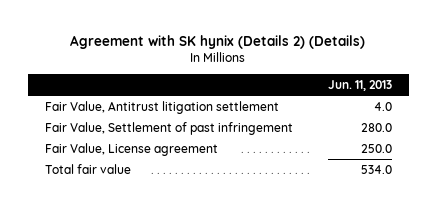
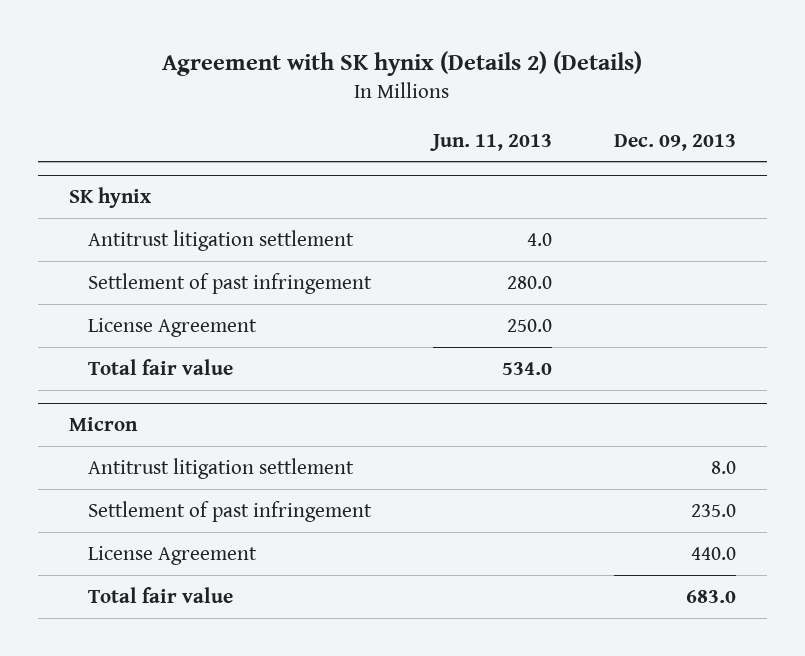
none -> [613,133,736,151] Dec. 09, 2013
none -> [68,186,151,208] SK hynix
[45,100,280,114] Fair Value, Antitrust litigation settlement -> [88,229,355,251] Antitrust litigation settlement
[45,121,294,135] Fair Value, Settlement of past infringement -> [88,272,373,294] Settlement of past infringement
[45,142,219,156] Fair Value, License agreement -> [88,317,258,337] License Agreement
none -> [68,416,138,431] Micron
none -> [88,457,355,479] Antitrust litigation settlement
none -> [88,500,373,522] Settlement of past infringement
none -> [88,545,258,565] License Agreement
none -> [88,586,234,603] Total fair value

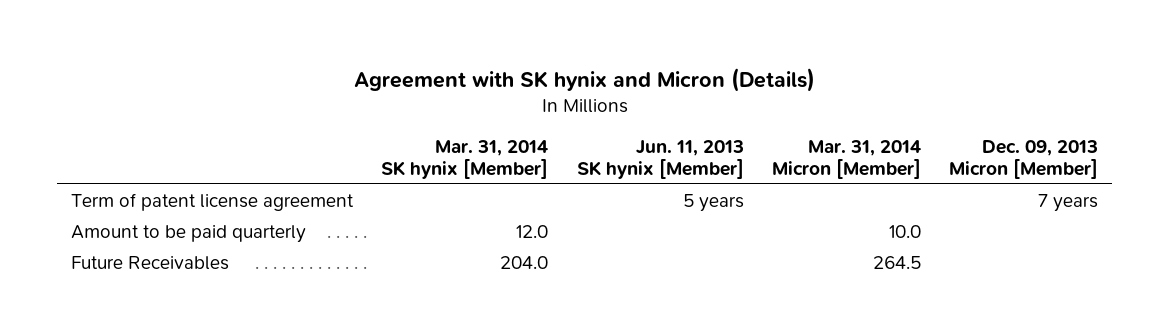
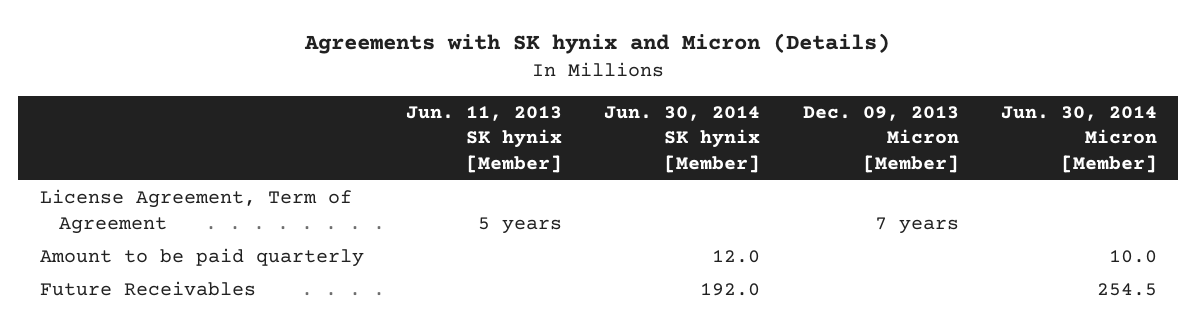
[353,67,815,92] Agreement with SK hynix and Micron (Details) -> [304,33,891,55] Agreements with SK hynix and Micron (Details)
[381,139,549,179] Mar. 31, 2014 SK hynix [Member] -> none
[771,139,921,179] Mar. 31, 2014 Micron [Member] -> none
none -> [604,105,761,173] Jun. 30, 2014 SK hynix [Member]
none -> [1001,105,1158,173] Jun. 30, 2014 Micron [Member]
[71,192,355,211] Term of patent license agreement -> [39,189,352,234] License Agreement, Term of Agreement

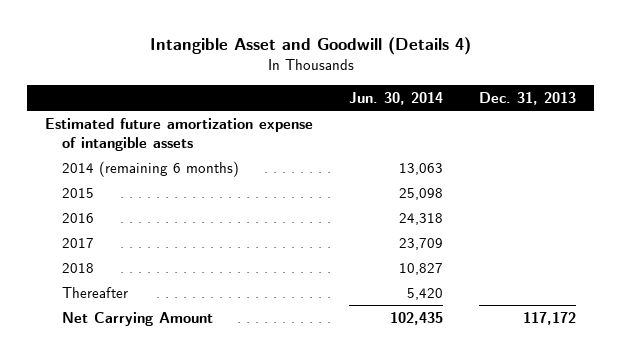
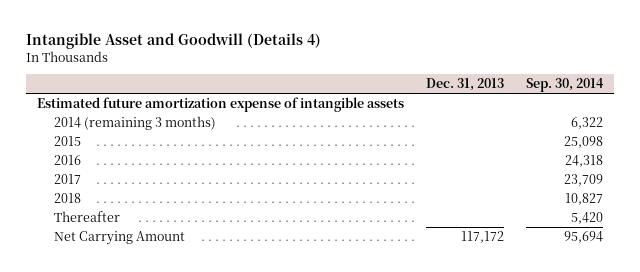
[349,91,444,105] Jun. 30, 2014 -> none
none -> [525,78,604,93] Sep. 30, 2014
[61,160,239,177] 2014 (remaining 6 months) -> [54,115,217,130] 2014 (remaining 3 months)

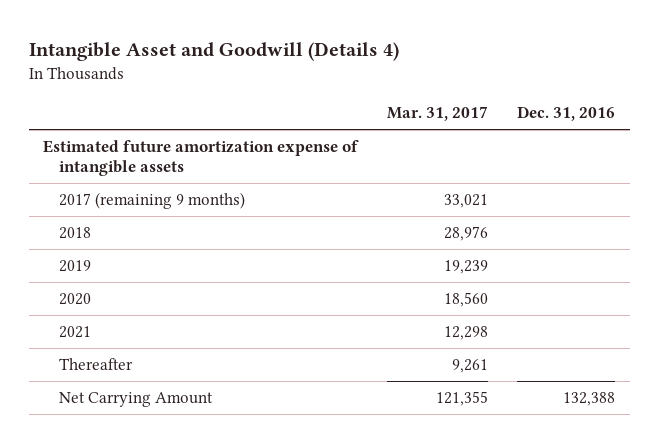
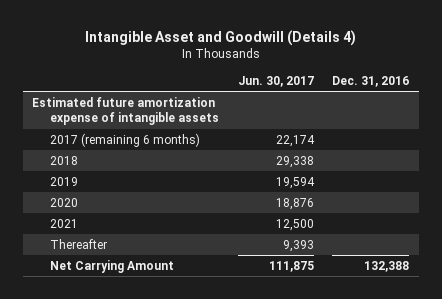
[387,106,489,122] Mar. 31, 2017 -> none
none -> [237,75,314,87] Jun. 30, 2017
[58,192,245,210] 2017 (remaining 9 months) -> [50,132,201,147] 2017 (remaining 6 months)

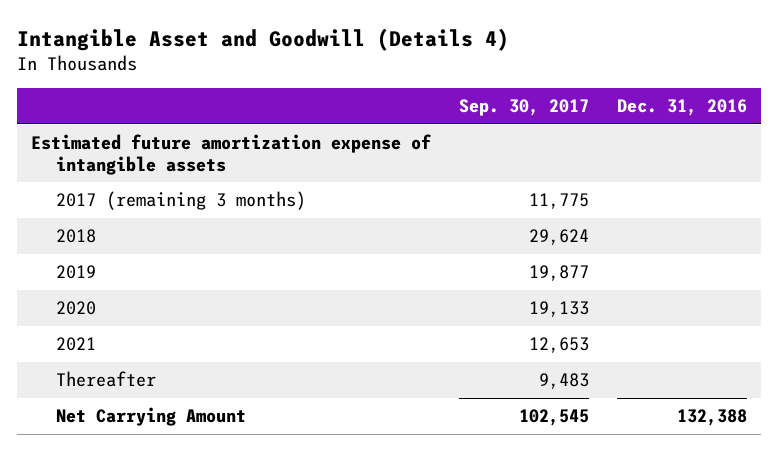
[237,75,314,87] Jun. 30, 2017 -> none
none -> [459,99,590,117] Sep. 30, 2017
[50,132,201,147] 2017 (remaining 6 months) -> [56,191,307,211] 2017 (remaining 3 months)

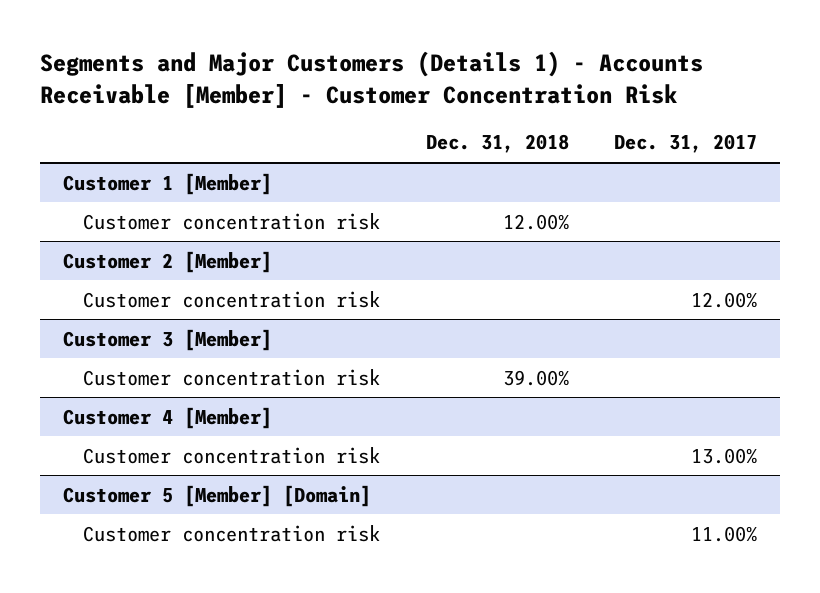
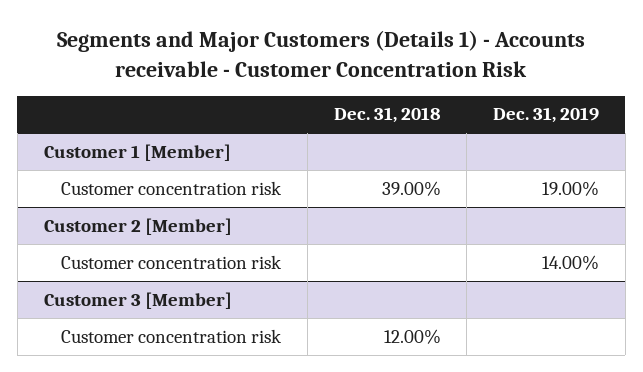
[39,51,703,108] Segments and Major Customers (Details 1) - Accounts Receivable [Member] - Customer Concentration Risk -> [57,30,586,77] Segments and Major Customers (Details 1) - Accounts receivable - Customer Concentration Risk
[614,134,758,154] Dec. 31, 2017 -> none
none -> [493,107,600,124] Dec. 31, 2019
[502,213,569,230] 12.00% -> [381,180,441,196] 39.00%
[62,406,272,429] Customer 4 [Member] -> none
[82,446,380,464] Customer concentration risk -> none
[62,484,371,507] Customer 5 [Member] [Domain] -> none
[82,524,380,542] Customer concentration risk -> none
[502,369,569,386] 39.00% -> [383,328,441,344] 12.00%

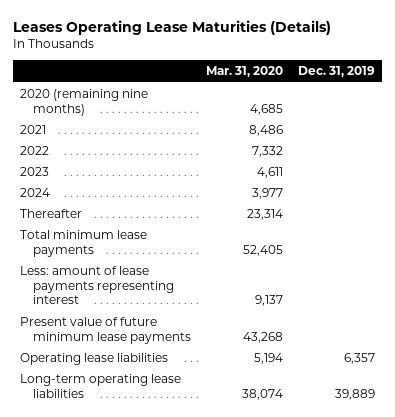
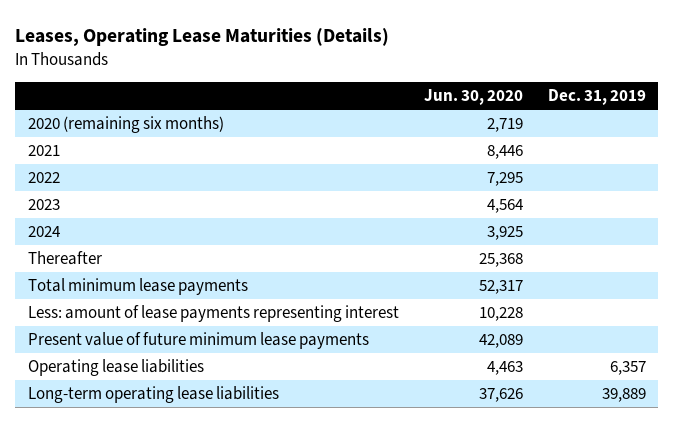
[12,19,331,35] Leases Operating Lease Maturities (Details) -> [15,27,390,46] Leases, Operating Lease Maturities (Details)
[206,66,284,78] Mar. 31, 2020 -> none
none -> [423,89,523,106] Jun. 30, 2020
[20,88,149,116] 2020 (remaining nine months) -> [27,116,224,134] 2020 (remaining six months)

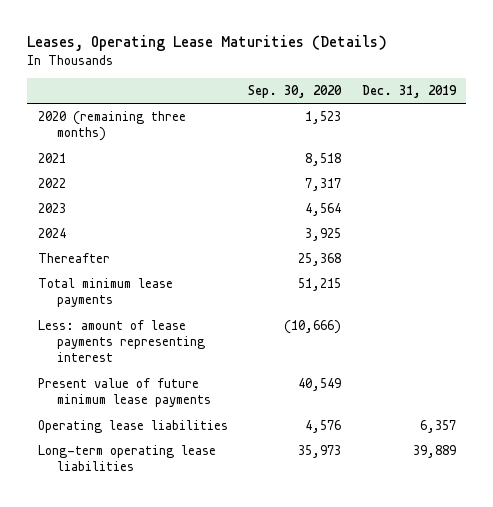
[423,89,523,106] Jun. 30, 2020 -> none
none -> [248,84,343,98] Sep. 30, 2020
[27,116,224,134] 2020 (remaining six months) -> [37,111,186,142] 2020 (remaining three months)

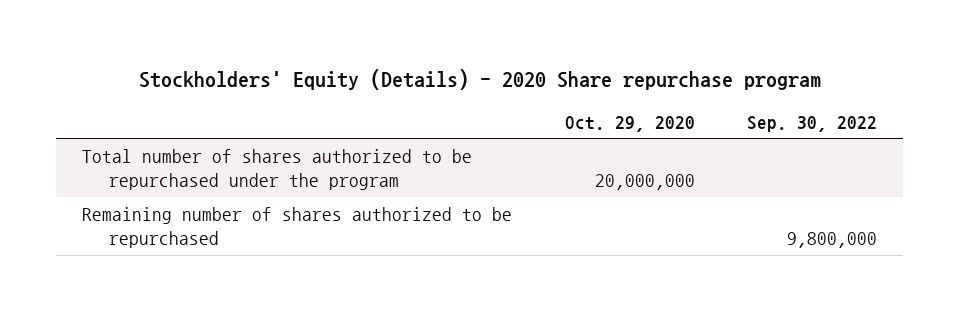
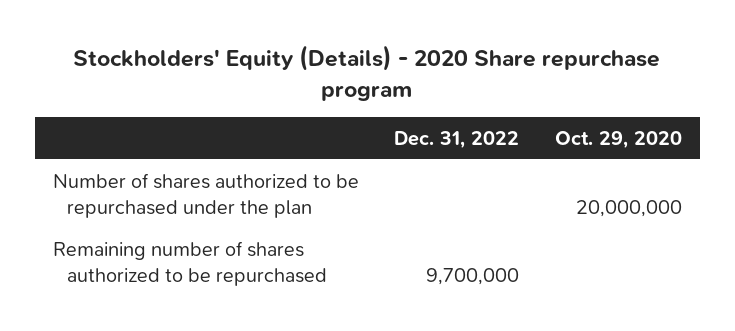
[747,115,878,132] Sep. 30, 2022 -> none
none -> [394,130,520,149] Dec. 31, 2022
[82,148,473,191] Total number of shares authorized to be repurchased under the program -> [52,172,359,218] Number of shares authorized to be repurchased under the plan

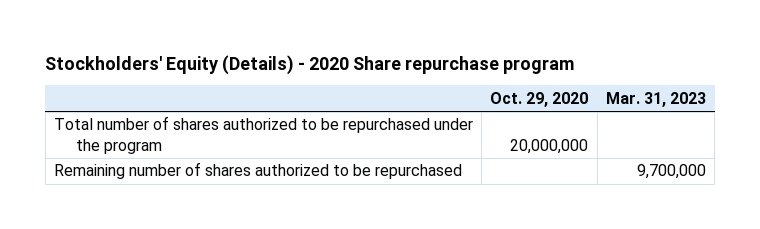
[394,130,520,149] Dec. 31, 2022 -> none
none -> [605,91,706,107] Mar. 31, 2023
[52,172,359,218] Number of shares authorized to be repurchased under the plan -> [53,116,473,154] Total number of shares authorized to be repurchased under the program

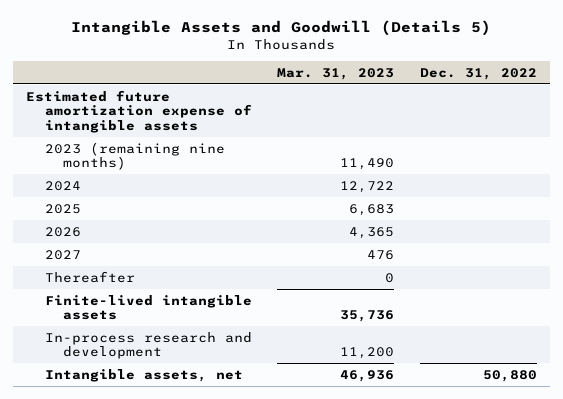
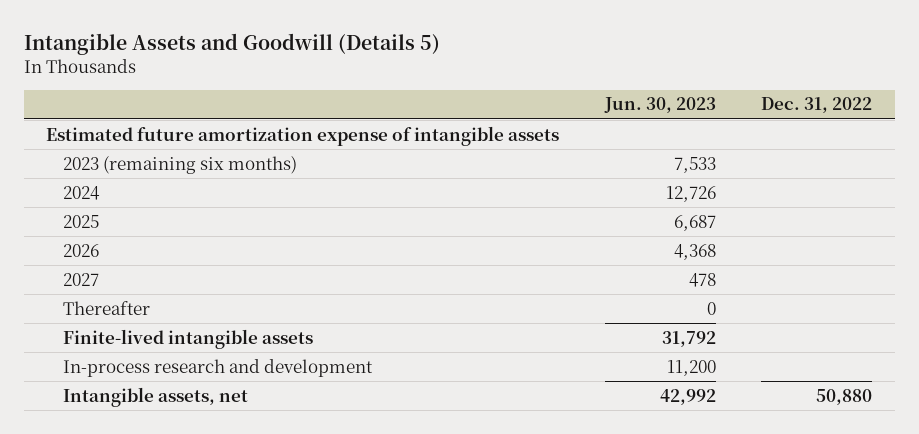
[277,67,395,80] Mar. 31, 2023 -> none
none -> [603,97,716,114] Jun. 30, 2023
[44,141,225,171] 2023 (remaining nine months) -> [63,155,298,174] 2023 (remaining six months)

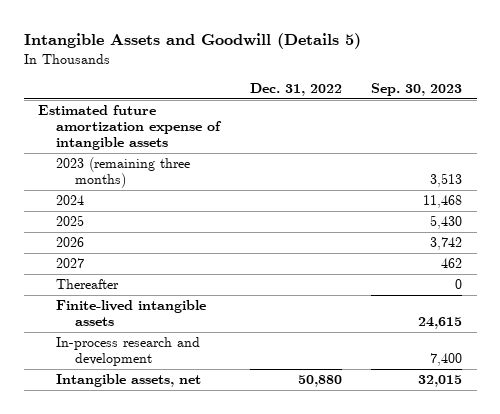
[603,97,716,114] Jun. 30, 2023 -> none
none -> [371,83,463,97] Sep. 30, 2023
[63,155,298,174] 2023 (remaining six months) -> [56,157,191,189] 2023 (remaining three months)

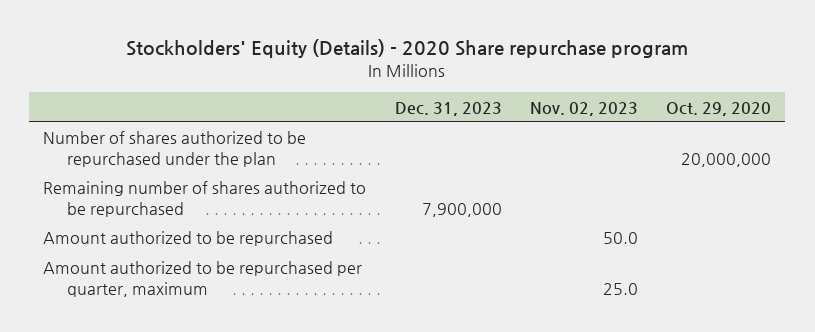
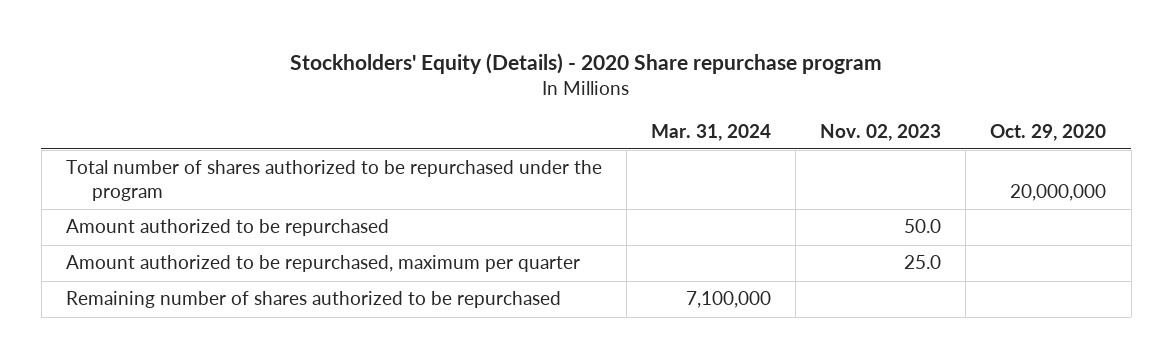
[394,101,502,116] Dec. 31, 2023 -> none
none -> [650,123,771,141] Mar. 31, 2024
[43,131,307,167] Number of shares authorized to be repurchased under the plan -> [65,160,602,202] Total number of shares authorized to be repurchased under the program
[43,261,363,297] Amount authorized to be repurchased per quarter, maximum -> [65,255,580,273] Amount authorized to be repurchased, maximum per quarter
[43,181,367,217] Remaining number of shares authorized to be repurchased -> [65,291,561,309] Remaining number of shares authorized to be repurchased

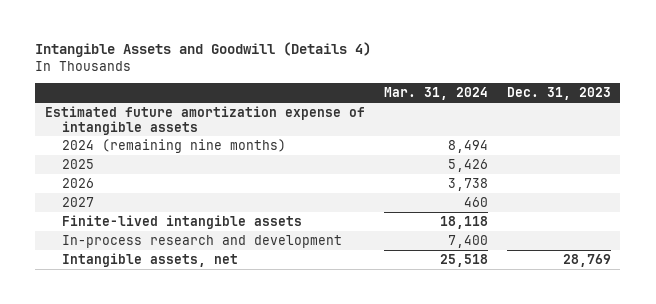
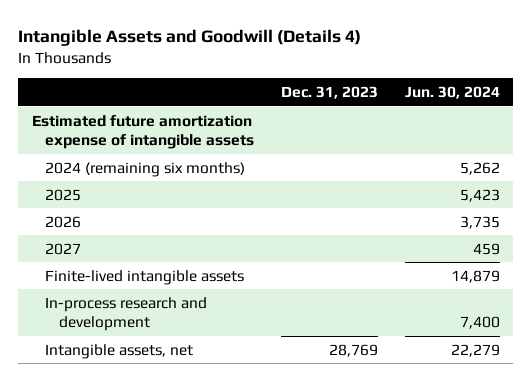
[383,87,488,101] Mar. 31, 2024 -> none
none -> [404,86,500,100] Jun. 30, 2024
[62,138,287,153] 2024 (remaining nine months) -> [45,161,246,177] 2024 (remaining six months)

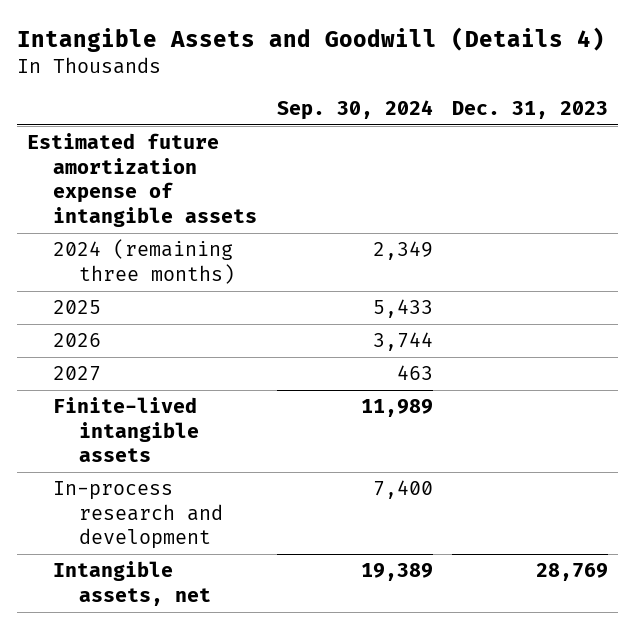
[404,86,500,100] Jun. 30, 2024 -> none
none -> [276,100,433,121] Sep. 30, 2024
[45,161,246,177] 2024 (remaining six months) -> [52,239,235,284] 2024 (remaining three months)

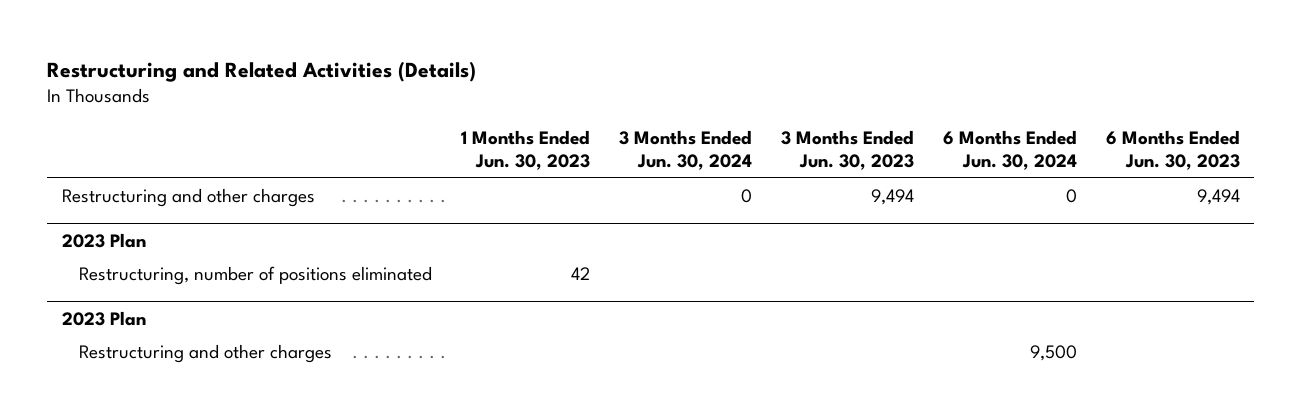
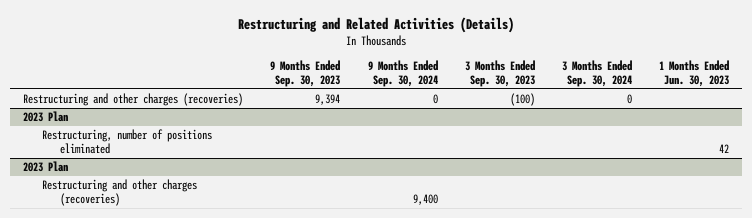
[618,129,752,171] 3 Months Ended Jun. 30, 2024 -> none
[780,129,914,171] 3 Months Ended Jun. 30, 2023 -> none
[942,129,1077,171] 6 Months Ended Jun. 30, 2024 -> none
[1105,129,1240,171] 6 Months Ended Jun. 30, 2023 -> none
none -> [270,60,341,88] 9 Months Ended Sep. 30, 2023
none -> [367,60,438,88] 9 Months Ended Sep. 30, 2024
none -> [464,60,535,88] 3 Months Ended Sep. 30, 2023
none -> [561,60,632,88] 3 Months Ended Sep. 30, 2024
[61,187,315,207] Restructuring and other charges -> [23,93,244,107] Restructuring and other charges (recoveries)
[78,343,332,363] Restructuring and other charges -> [41,179,197,206] Restructuring and other charges (recoveries)

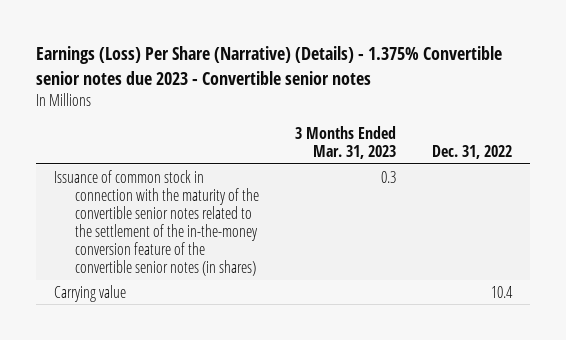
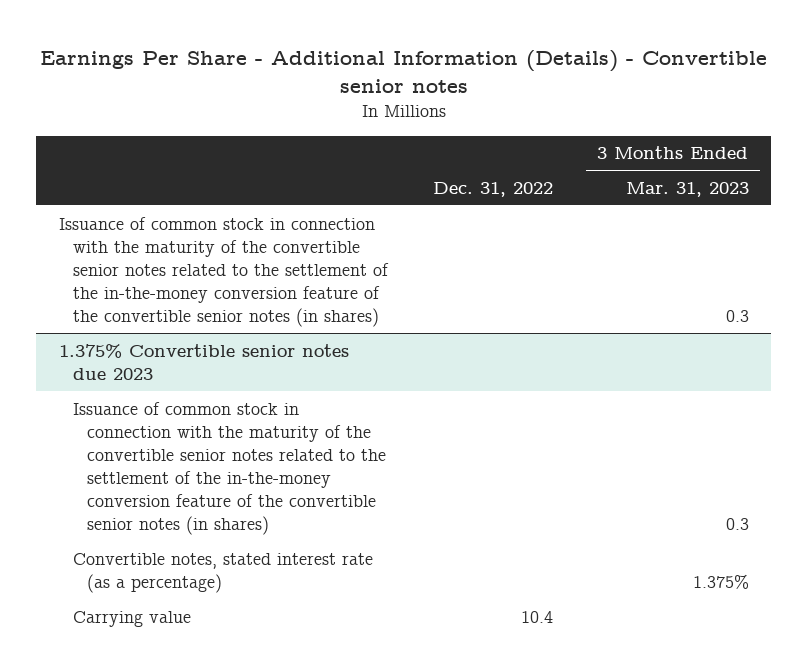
[36,46,503,85] Earnings (Loss) Per Share (Narrative) (Details) - 1.375% Convertible senior notes due 2023 - Convertible senior notes -> [39,49,767,93] Earnings Per Share - Additional Information (Details) - Convertible senior notes
[54,284,127,302] Carrying value -> none
none -> [58,343,349,380] 1.375% Convertible senior notes due 2023
none -> [72,401,387,536] Issuance of common stock in connection with the maturity of the convertible senior notes related to the settlement of the in-the-money conversion feature of the convertible senior notes (in shares)
none -> [72,552,373,593] Convertible notes, stated interest rate (as a percentage)
none -> [72,610,191,627] Carrying value

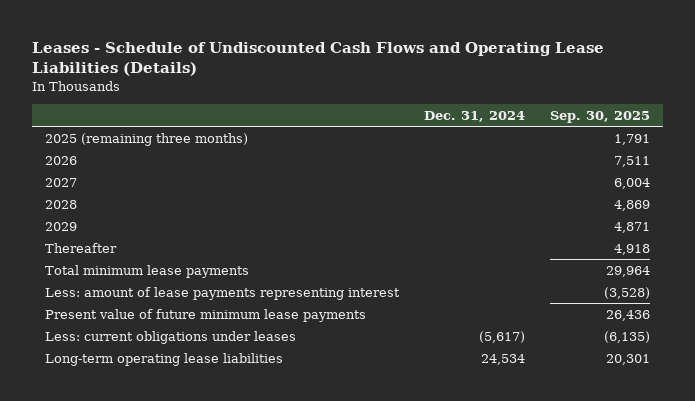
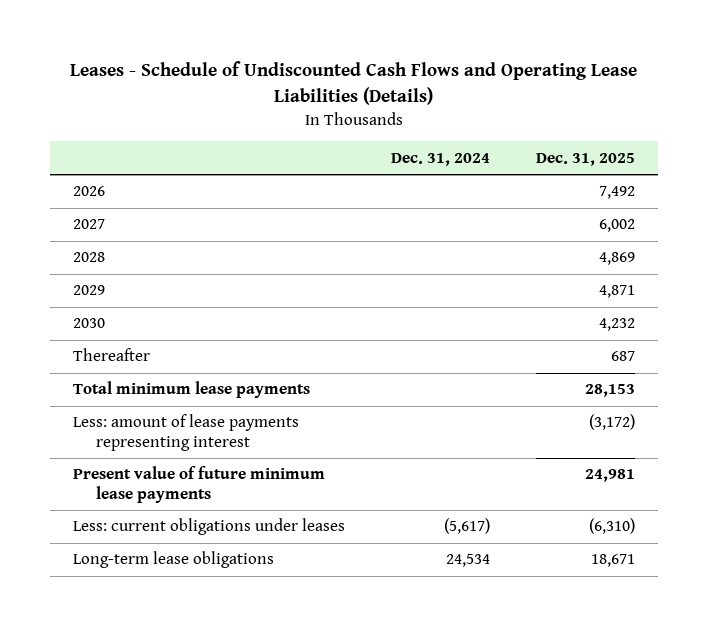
[550,110,651,123] Sep. 30, 2025 -> none
none -> [535,152,635,166] Dec. 31, 2025
[44,132,248,146] 2025 (remaining three months) -> none
none -> [73,318,106,329] 2030
[44,352,283,366] Long-term operating lease liabilities -> [73,551,275,569] Long-term lease obligations

